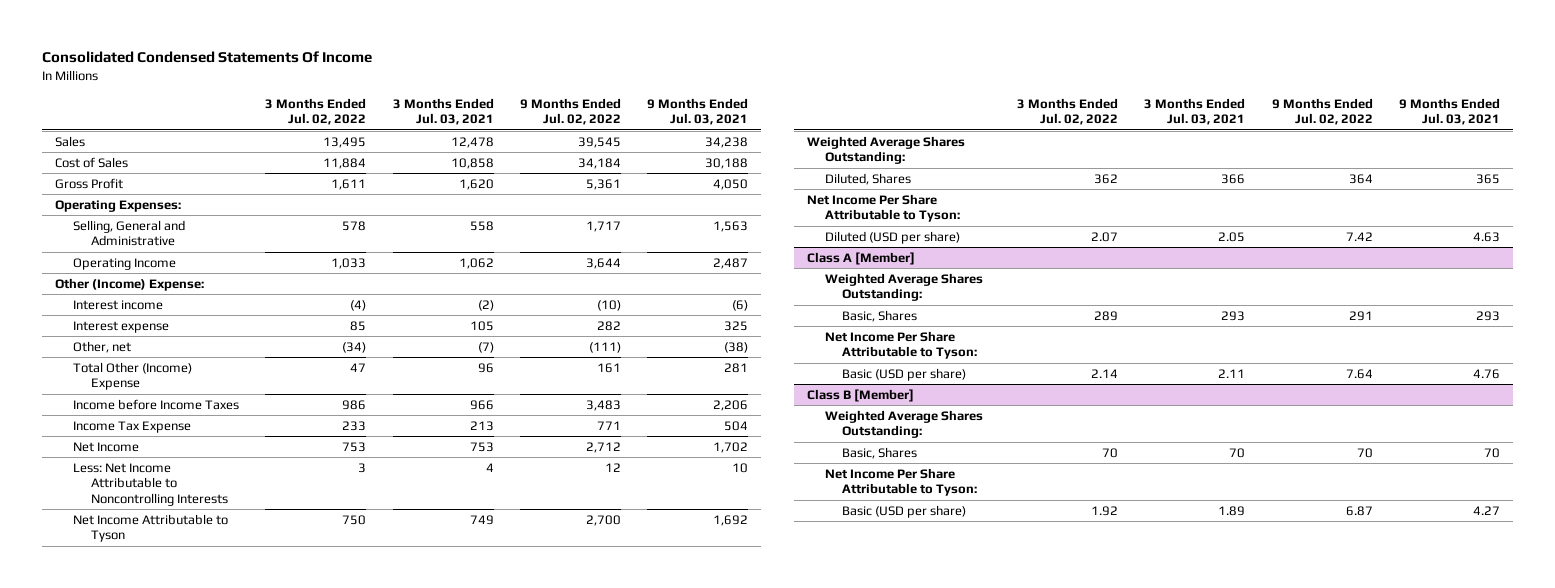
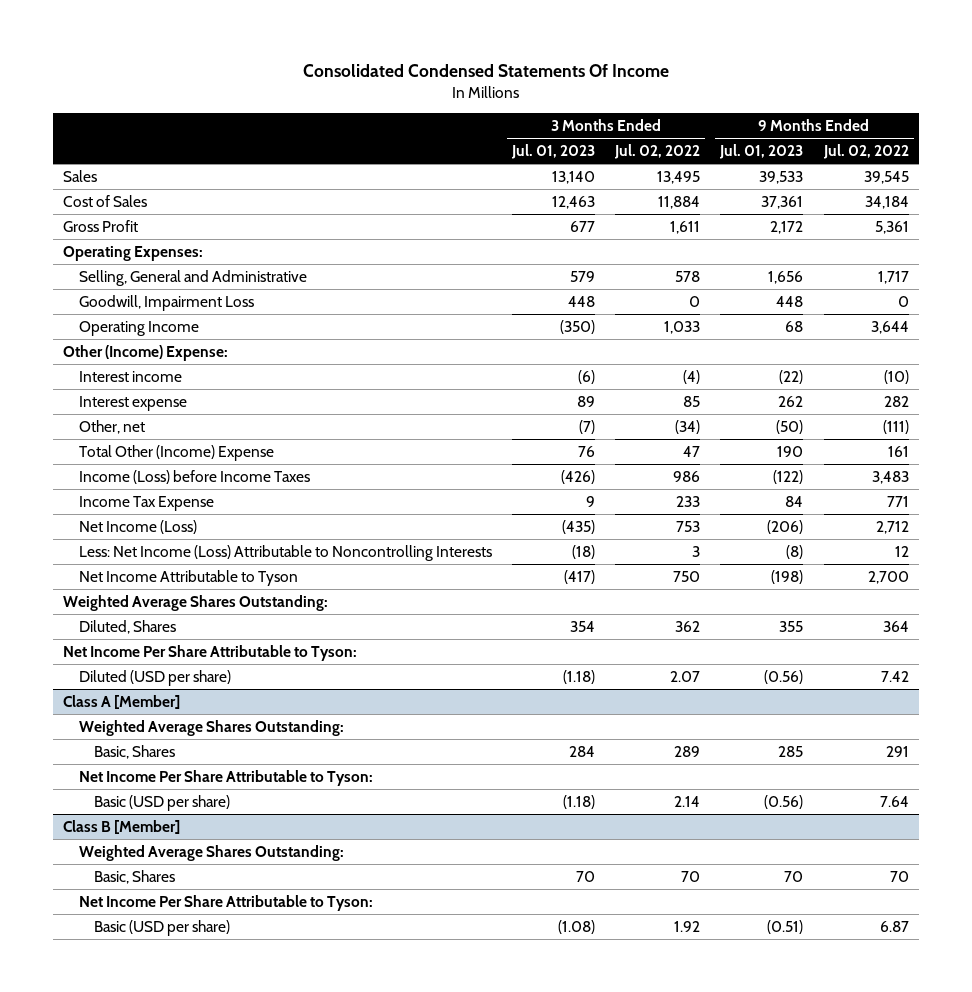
[392,97,494,126] 3 Months Ended Jul. 03, 2021 -> none
[647,97,749,126] 9 Months Ended Jul. 03, 2021 -> none
none -> [510,143,595,159] Jul. 01, 2023
none -> [719,143,804,159] Jul. 01, 2023
none -> [78,294,254,311] Goodwill, Impairment Loss
[72,398,239,410] Income before Income Taxes -> [78,469,310,484] Income (Loss) before Income Taxes
[72,441,139,452] Net Income -> [78,519,197,534] Net Income (Loss)
[72,462,228,506] Less: Net Income Attributable to Noncontrolling Interests -> [78,544,492,561] Less: Net Income (Loss) Attributable to Noncontrolling Interests

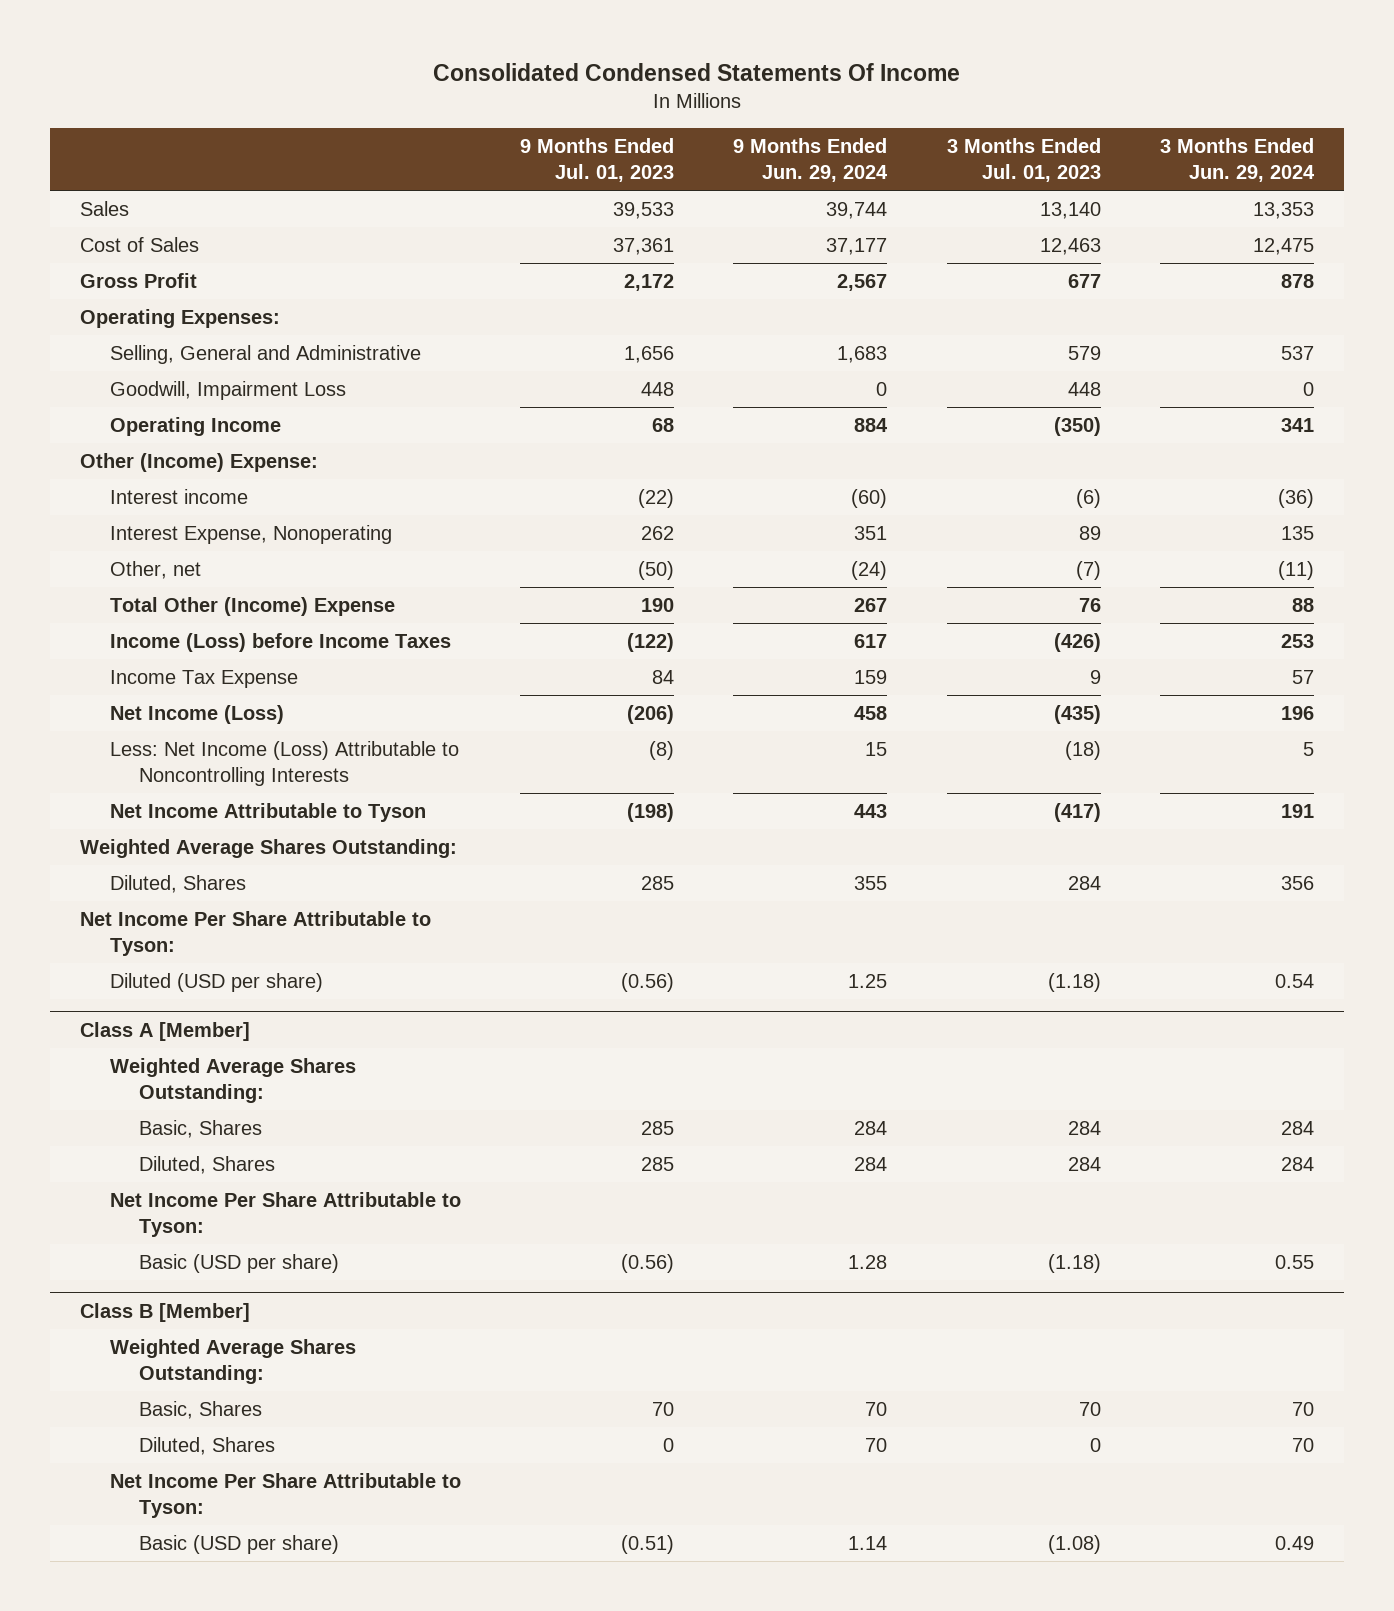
[614,143,701,159] Jul. 02, 2022 -> none
[822,143,909,159] Jul. 02, 2022 -> none
none -> [733,137,889,182] 9 Months Ended Jun. 29, 2024
none -> [1160,137,1316,182] 3 Months Ended Jun. 29, 2024
[78,395,187,411] Interest expense -> [109,525,392,545] Interest Expense, Nonoperating
[569,620,595,632] 354 -> [1067,876,1101,891] 284
[779,620,804,632] 355 -> [641,876,675,891] 285
none -> [139,1156,276,1175] Diluted, Shares
none -> [139,1437,276,1456] Diluted, Shares

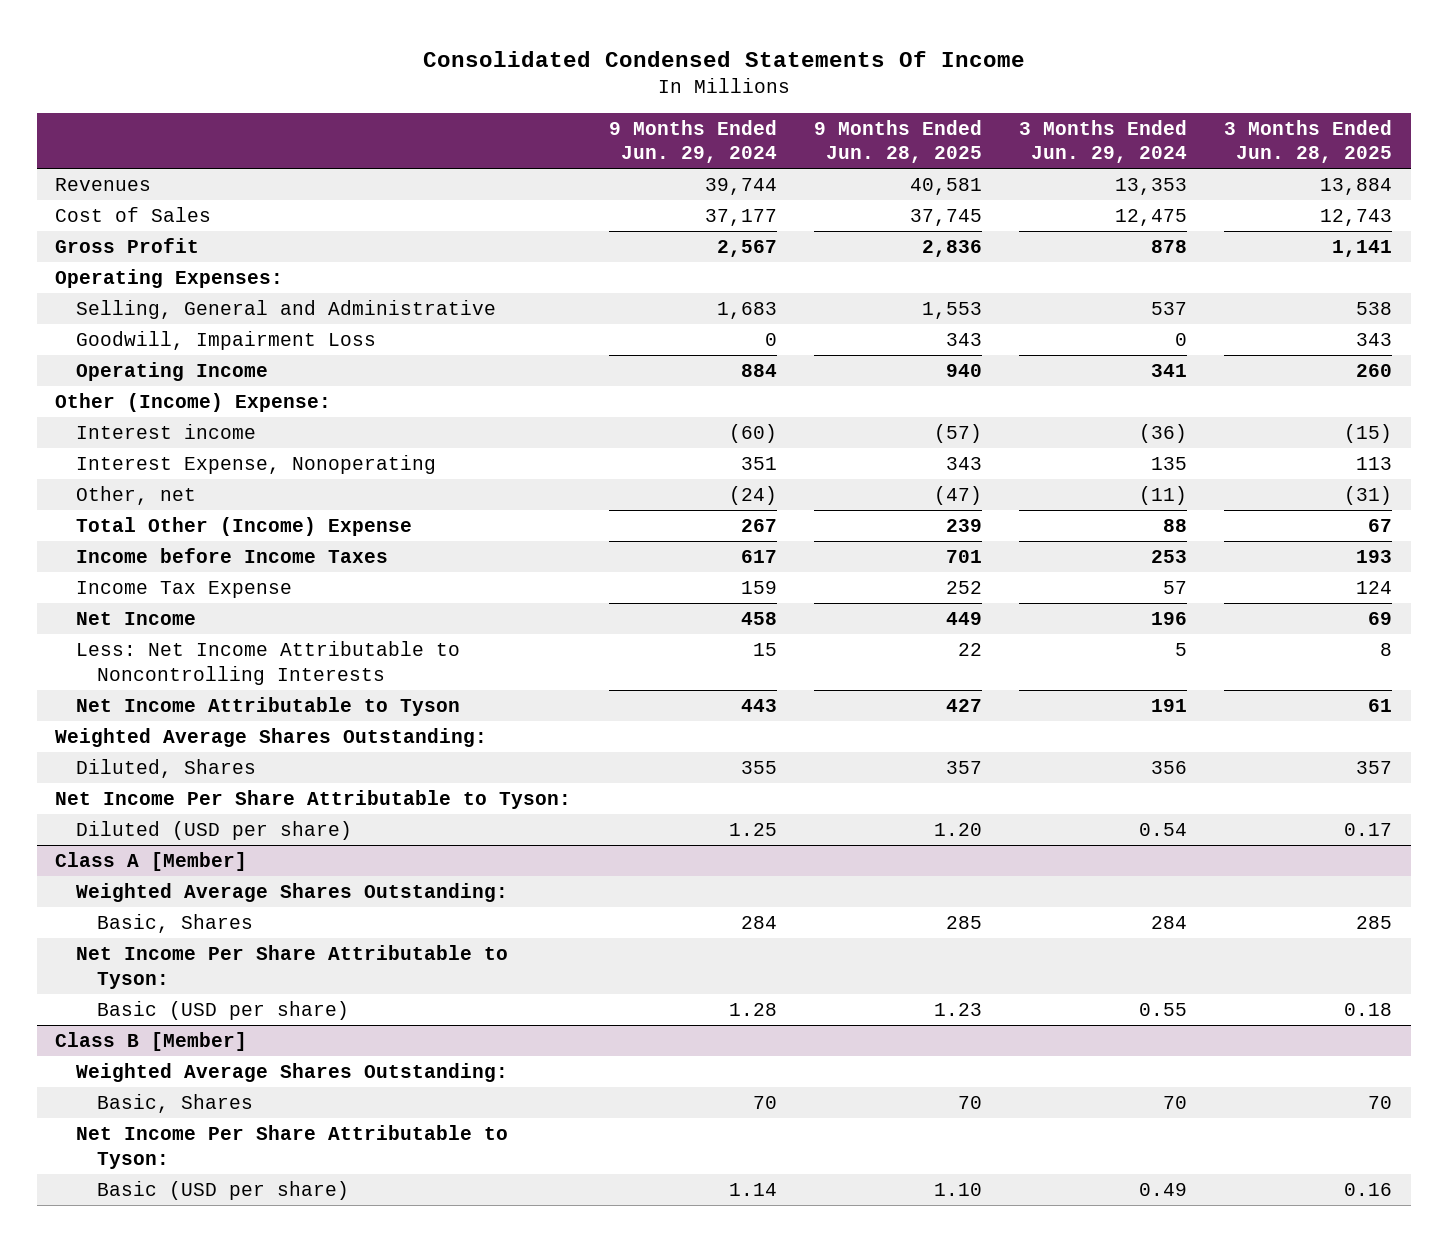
[520,137,675,182] 9 Months Ended Jul. 01, 2023 -> none
[946,137,1101,182] 3 Months Ended Jul. 01, 2023 -> none
none -> [813,119,982,164] 9 Months Ended Jun. 28, 2025
none -> [1224,119,1393,164] 3 Months Ended Jun. 28, 2025
[79,201,129,217] Sales -> [55,177,152,191] Revenues
[109,633,451,653] Income (Loss) before Income Taxes -> [76,547,389,563] Income before Income Taxes
[109,705,284,725] Net Income (Loss) -> [76,611,197,625] Net Income
[109,741,459,786] Less: Net Income (Loss) Attributable to Noncontrolling Interests -> [76,640,461,685] Less: Net Income Attributable to Noncontrolling Interests
[139,1156,276,1175] Diluted, Shares -> none
[139,1437,276,1456] Diluted, Shares -> none

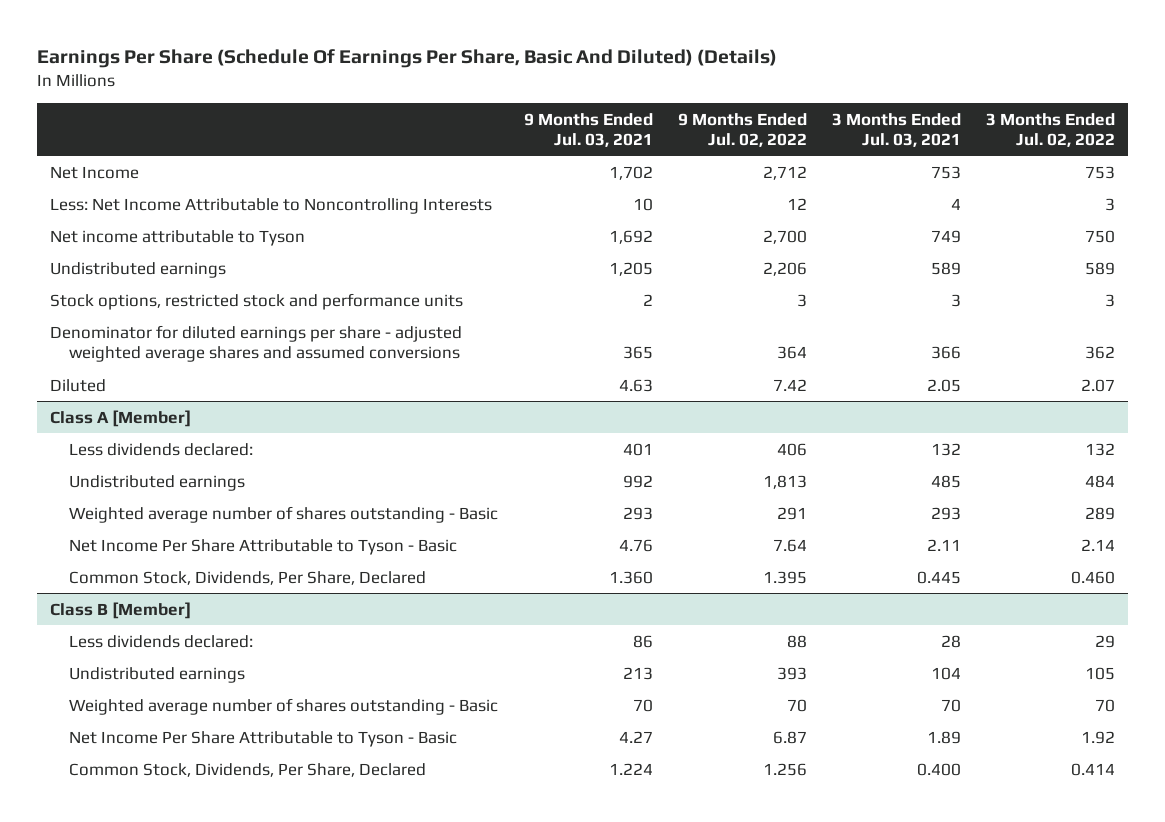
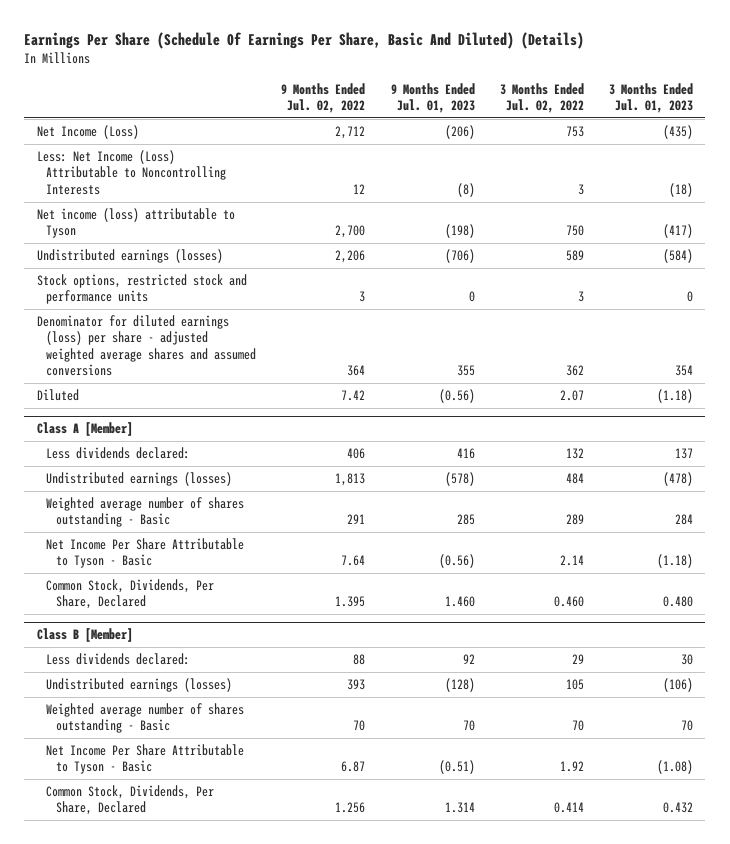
[523,112,653,147] 9 Months Ended Jul. 03, 2021 -> none
[832,112,962,147] 3 Months Ended Jul. 03, 2021 -> none
none -> [390,82,475,113] 9 Months Ended Jul. 01, 2023
none -> [608,82,693,113] 3 Months Ended Jul. 01, 2023
[49,165,139,179] Net Income -> [36,125,139,140] Net Income (Loss)
[49,197,492,214] Less: Net Income Attributable to Noncontrolling Interests -> [36,150,227,195] Less: Net Income (Loss) Attributable to Noncontrolling Interests
[49,229,305,246] Net income attributable to Tyson -> [36,208,235,239] Net income (loss) attributable to Tyson
[49,261,226,278] Undistributed earnings -> [36,249,223,264] Undistributed earnings (losses)
[49,324,462,362] Denominator for diluted earnings per share - adjusted weighted average shares and assumed conversions -> [36,315,257,376] Denominator for diluted earnings (loss) per share - adjusted weighted average shares and assumed conversions
[69,474,246,491] Undistributed earnings -> [46,472,233,487] Undistributed earnings (losses)
[69,666,246,683] Undistributed earnings -> [46,678,233,693] Undistributed earnings (losses)

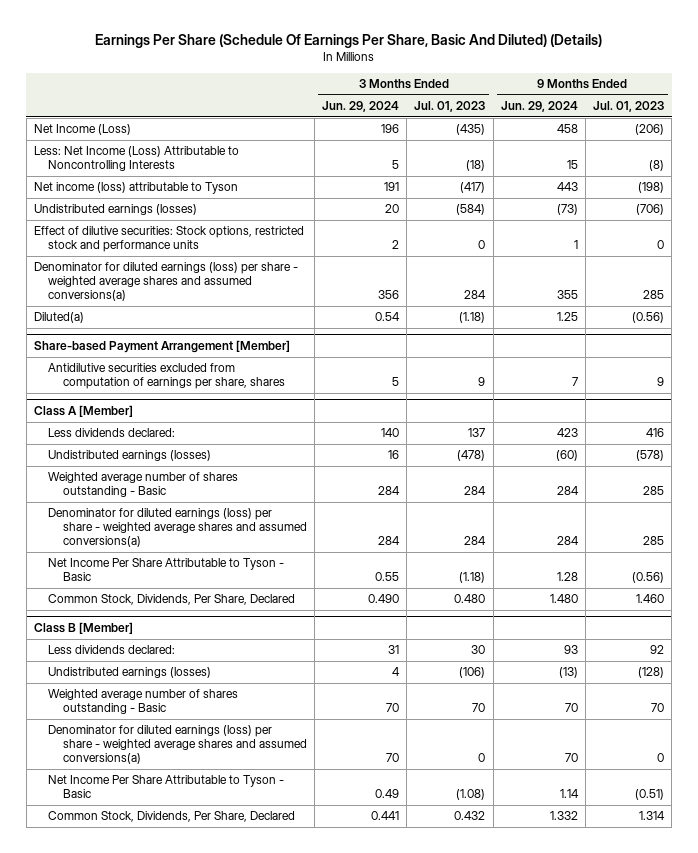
[281,82,366,113] 9 Months Ended Jul. 02, 2022 -> none
[499,82,584,113] 3 Months Ended Jul. 02, 2022 -> none
none -> [322,101,400,113] Jun. 29, 2024
none -> [500,101,578,113] Jun. 29, 2024
[36,274,247,305] Stock options, restricted stock and performance units -> [33,226,304,253] Effect of dilutive securities: Stock options, restricted stock and performance units
[36,315,257,376] Denominator for diluted earnings (loss) per share - adjusted weighted average shares and assumed conversions -> [33,262,298,301] Denominator for diluted earnings (loss) per share - weighted average shares and assumed conversions(a)
[456,364,475,376] 355 -> [643,289,665,299] 285
[674,364,693,376] 354 -> [464,289,487,299] 284
[36,389,79,402] Diluted -> [33,312,84,324] Diluted(a)
none -> [33,340,290,354] Share-based Payment Arrangement [Member]
none -> [48,363,285,390] Antidilutive securities excluded from computation of earnings per share, shares
none -> [48,508,307,547] Denominator for diluted earnings (loss) per share - weighted average shares and assumed conversions(a)
none -> [48,725,307,764] Denominator for diluted earnings (loss) per share - weighted average shares and assumed conversions(a)

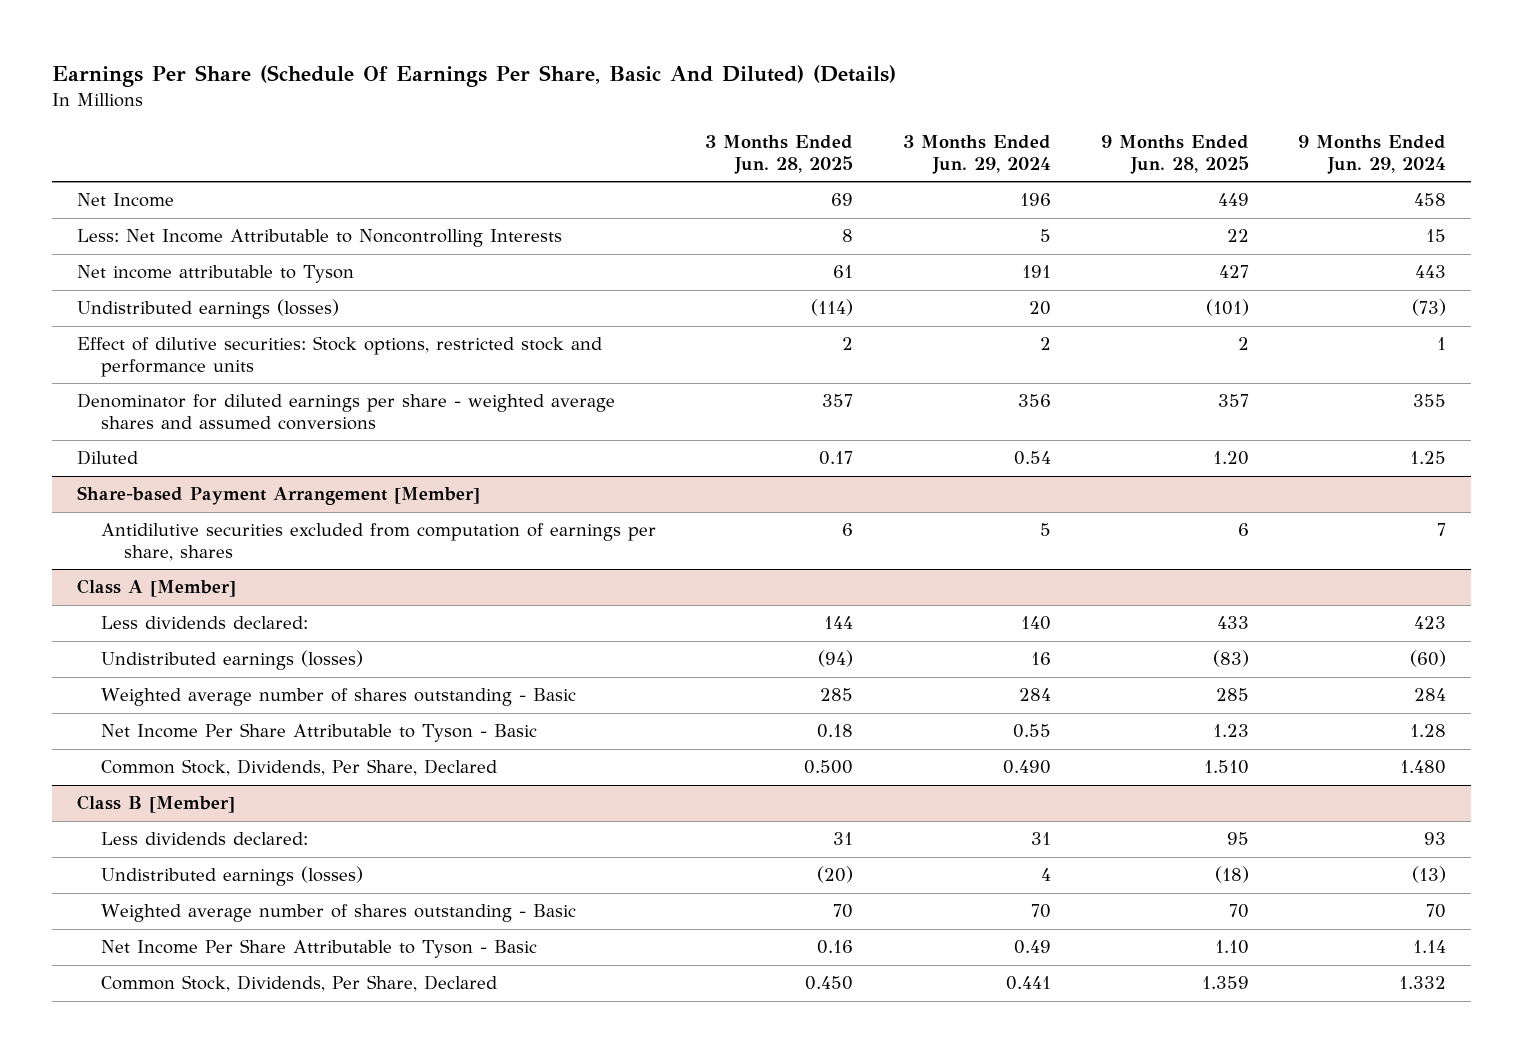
[414,101,486,113] Jul. 01, 2023 -> none
[593,101,665,113] Jul. 01, 2023 -> none
none -> [705,135,854,175] 3 Months Ended Jun. 28, 2025
none -> [1100,135,1249,175] 9 Months Ended Jun. 28, 2025
[33,124,131,136] Net Income (Loss) -> [77,193,175,208] Net Income
[33,146,239,172] Less: Net Income (Loss) Attributable to Noncontrolling Interests -> [77,229,563,248] Less: Net Income Attributable to Noncontrolling Interests
[33,182,238,195] Net income (loss) attributable to Tyson -> [77,265,355,284] Net income attributable to Tyson
[33,262,298,301] Denominator for diluted earnings (loss) per share - weighted average shares and assumed conversions(a) -> [77,393,616,430] Denominator for diluted earnings per share - weighted average shares and assumed conversions
[33,312,84,324] Diluted(a) -> [77,450,139,466] Diluted
[48,508,307,547] Denominator for diluted earnings (loss) per share - weighted average shares and assumed conversions(a) -> none
[48,725,307,764] Denominator for diluted earnings (loss) per share - weighted average shares and assumed conversions(a) -> none

